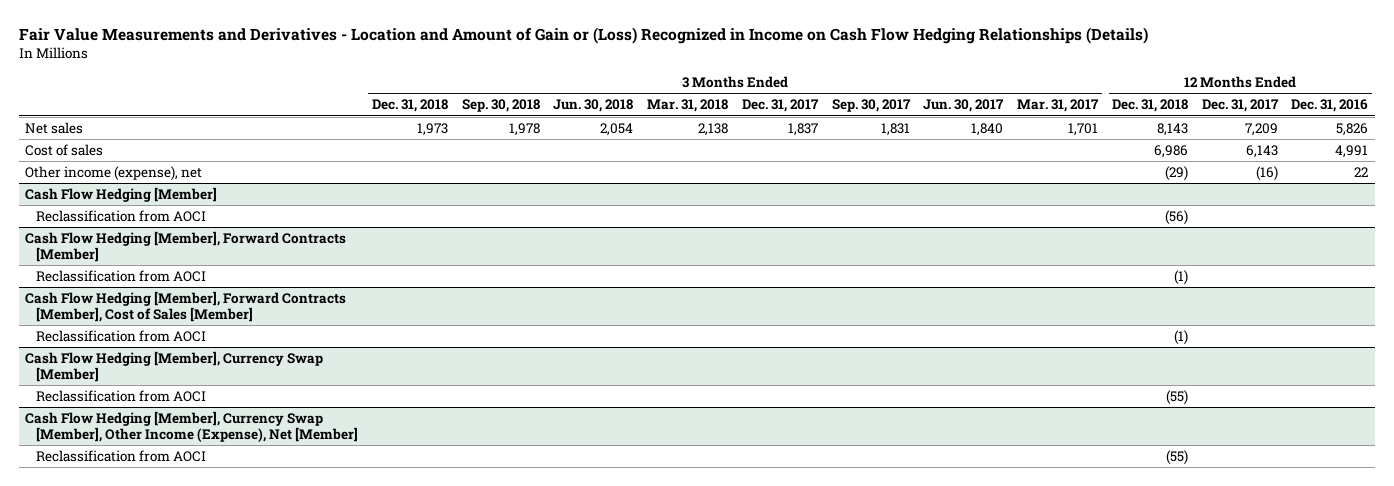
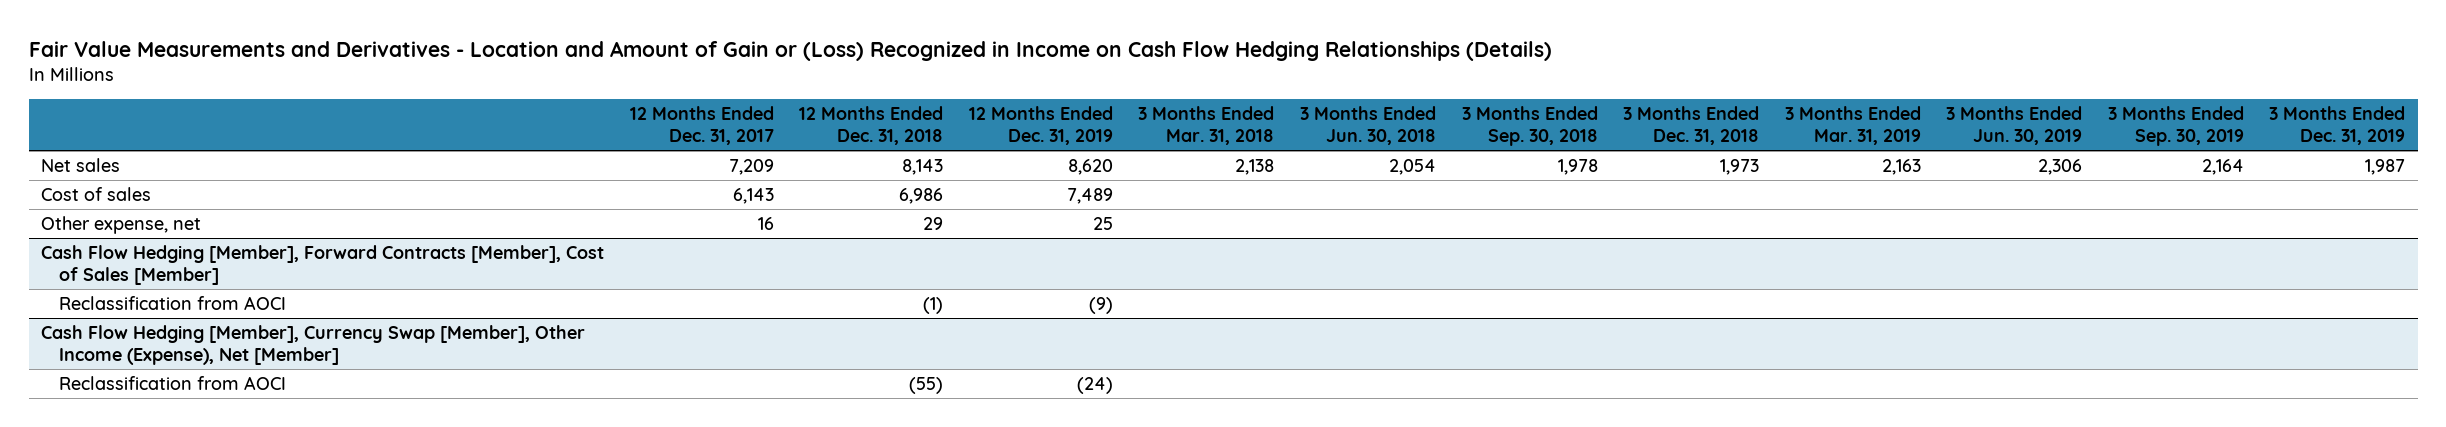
[741,99,819,113] Dec. 31, 2017 -> none
[831,99,911,113] Sep. 30, 2017 -> none
[923,99,1005,113] Jun. 30, 2017 -> none
[1017,99,1100,113] Mar. 31, 2017 -> none
[1291,99,1369,113] Dec. 31, 2016 -> none
none -> [968,105,1113,146] 12 Months Ended Dec. 31, 2019
none -> [1784,105,1921,146] 3 Months Ended Mar. 31, 2019
none -> [1946,105,2083,146] 3 Months Ended Jun. 30, 2019
none -> [2107,105,2244,147] 3 Months Ended Sep. 30, 2019
none -> [2269,105,2406,146] 3 Months Ended Dec. 31, 2019
[25,186,218,202] Cash Flow Hedging [Member] -> none
[36,209,207,222] Reclassification from AOCI -> none
[25,230,347,262] Cash Flow Hedging [Member], Forward Contracts [Member] -> none
[36,269,207,282] Reclassification from AOCI -> none
[25,165,203,181] Other income (expense), net -> [41,215,202,234] Other expense, net
[1164,165,1188,181] (29) -> [923,216,944,230] 29
[1255,165,1278,181] (16) -> [757,216,774,230] 16
[25,350,324,382] Cash Flow Hedging [Member], Currency Swap [Member] -> none
[36,389,207,402] Reclassification from AOCI -> none

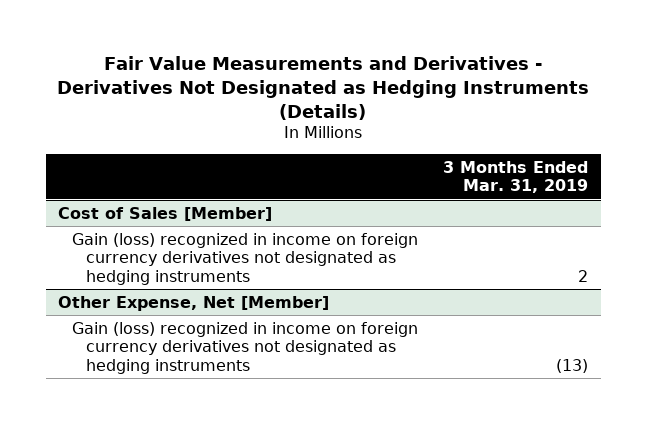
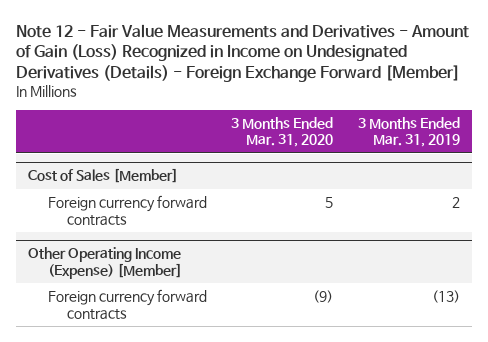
[57,55,590,120] Fair Value Measurements and Derivatives - Derivatives Not Designated as Hedging Instruments (Details) -> [15,23,469,83] Note 12 - Fair Value Measurements and Derivatives - Amount of Gain (Loss) Recognized in Income on Undesignated Derivatives (Details) - Foreign Exchange Forward [Member]
none -> [231,117,334,148] 3 Months Ended Mar. 31, 2020
[71,232,418,285] Gain (loss) recognized in income on foreign currency derivatives not designated as hedging instruments -> [47,195,207,226] Foreign currency forward contracts
[58,295,330,311] Other Expense, Net [Member] -> [28,247,182,279] Other Operating Income (Expense) [Member]
[71,321,418,374] Gain (loss) recognized in income on foreign currency derivatives not designated as hedging instruments -> [47,289,207,320] Foreign currency forward contracts

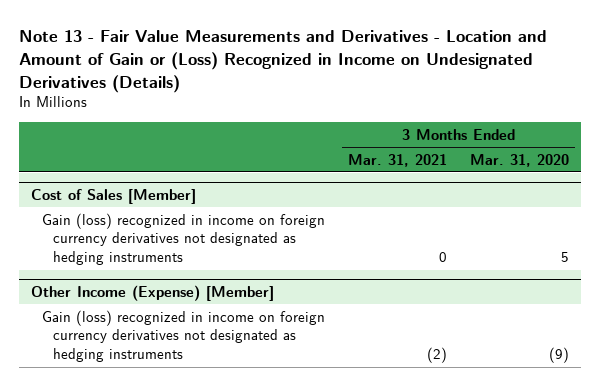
[15,23,469,83] Note 12 - Fair Value Measurements and Derivatives - Amount of Gain (Loss) Recognized in Income on Undesignated Derivatives (Details) - Foreign Exchange Forward [Member] -> [19,30,548,93] Note 13 - Fair Value Measurements and Derivatives - Location and Amount of Gain or (Loss) Recognized in Income on Undesignated Derivatives (Details)
[357,117,460,148] 3 Months Ended Mar. 31, 2019 -> none
none -> [348,153,448,167] Mar. 31, 2021
[47,195,207,226] Foreign currency forward contracts -> [42,212,326,266] Gain (loss) recognized in income on foreign currency derivatives not designated as hedging instruments
[28,247,182,279] Other Operating Income (Expense) [Member] -> [30,285,274,302] Other Income (Expense) [Member]
[47,289,207,320] Foreign currency forward contracts -> [42,309,326,363] Gain (loss) recognized in income on foreign currency derivatives not designated as hedging instruments

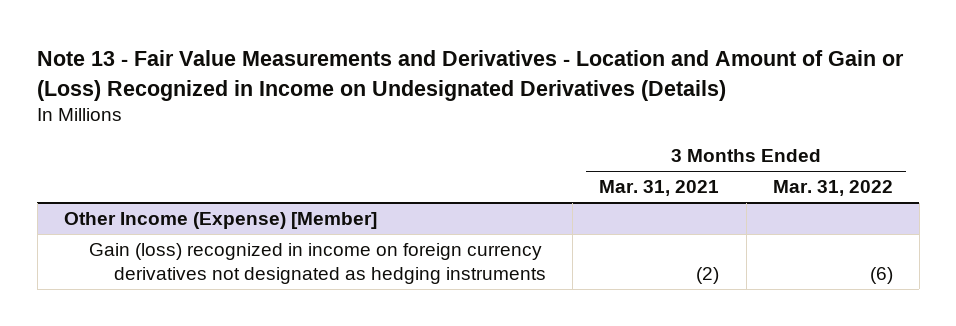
[470,153,570,167] Mar. 31, 2020 -> none
none -> [772,180,893,197] Mar. 31, 2022
[30,189,196,205] Cost of Sales [Member] -> none
[42,212,326,266] Gain (loss) recognized in income on foreign currency derivatives not designated as hedging instruments -> none

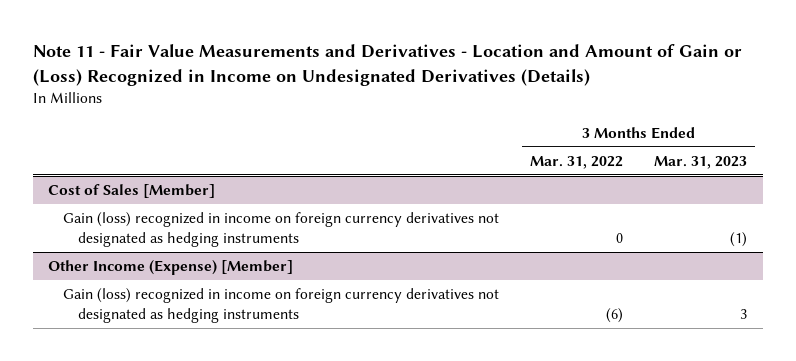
[37,50,905,101] Note 13 - Fair Value Measurements and Derivatives - Location and Amount of Gain or (Loss) Recognized in Income on Undesignated Derivatives (Details) -> [32,44,742,86] Note 11 - Fair Value Measurements and Derivatives - Location and Amount of Gain or (Loss) Recognized in Income on Undesignated Derivatives (Details)
[599,180,720,197] Mar. 31, 2021 -> none
none -> [654,155,748,169] Mar. 31, 2023
none -> [48,184,216,199] Cost of Sales [Member]
none -> [63,212,500,248] Gain (loss) recognized in income on foreign currency derivatives not designated as hedging instruments

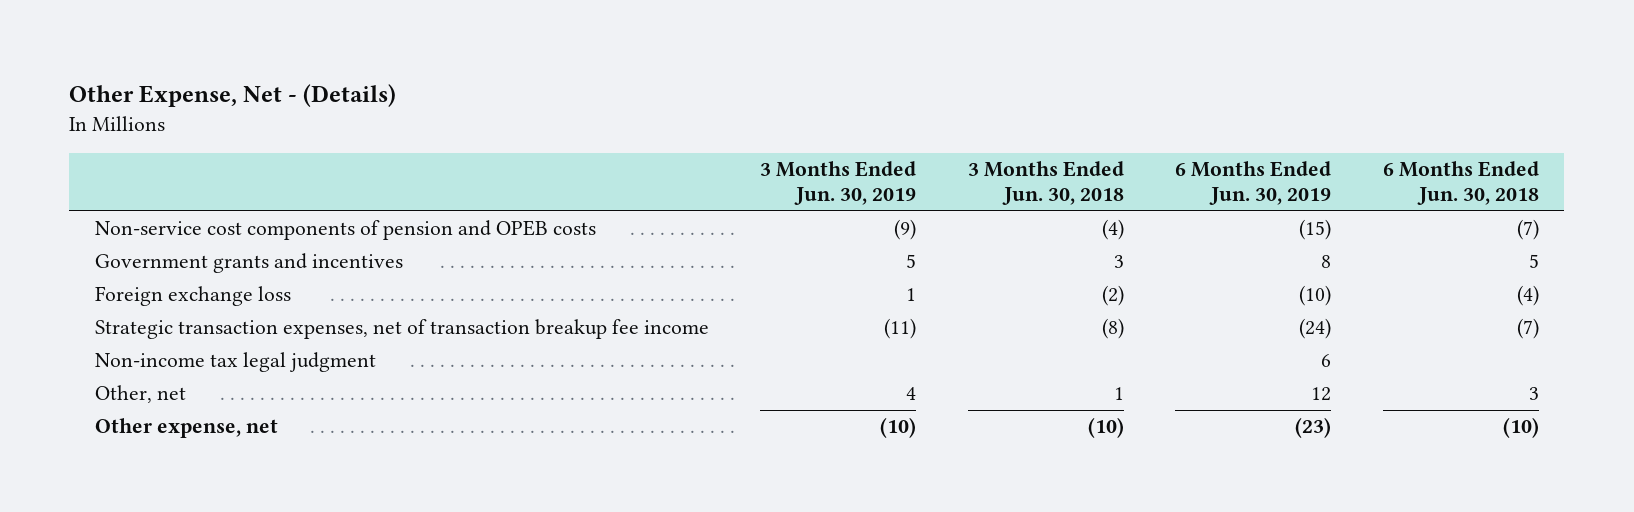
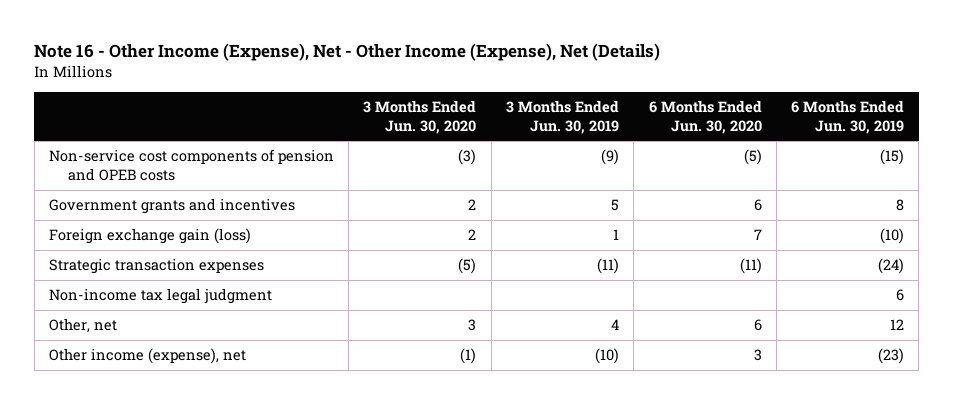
[69,84,397,108] Other Expense, Net - (Details) -> [34,42,661,61] Note 16 - Other Income (Expense), Net - Other Income (Expense), Net (Details)
[967,161,1124,206] 3 Months Ended Jun. 30, 2018 -> none
[1382,161,1539,206] 6 Months Ended Jun. 30, 2018 -> none
none -> [363,99,477,134] 3 Months Ended Jun. 30, 2020
none -> [648,99,762,134] 6 Months Ended Jun. 30, 2020
[95,286,292,307] Foreign exchange loss -> [48,228,251,245] Foreign exchange gain (loss)
[95,319,710,340] Strategic transaction expenses, net of transaction breakup fee income -> [48,258,264,275] Strategic transaction expenses
[95,418,279,439] Other expense, net -> [48,348,246,365] Other income (expense), net

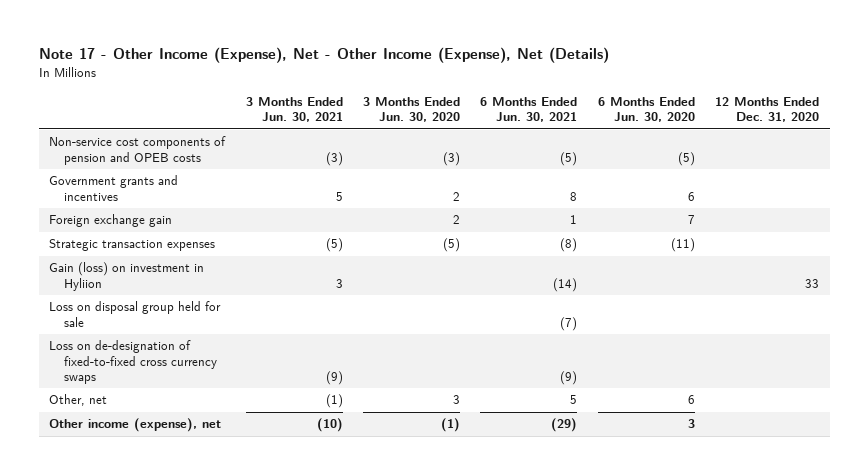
[34,42,661,61] Note 16 - Other Income (Expense), Net - Other Income (Expense), Net (Details) -> [38,47,609,64] Note 17 - Other Income (Expense), Net - Other Income (Expense), Net (Details)
[505,99,619,134] 3 Months Ended Jun. 30, 2019 -> none
[791,99,905,134] 6 Months Ended Jun. 30, 2019 -> none
none -> [245,97,343,123] 3 Months Ended Jun. 30, 2021
none -> [480,97,578,123] 6 Months Ended Jun. 30, 2021
none -> [715,97,820,123] 12 Months Ended Dec. 31, 2020
[48,228,251,245] Foreign exchange gain (loss) -> [49,214,173,228] Foreign exchange gain
[48,288,272,305] Non-income tax legal judgment -> none
none -> [49,262,205,291] Gain (loss) on investment in Hyliion
none -> [49,301,222,327] Loss on disposal group held for sale
none -> [49,340,217,385] Loss on de-designation of fixed-to-fixed cross currency swaps

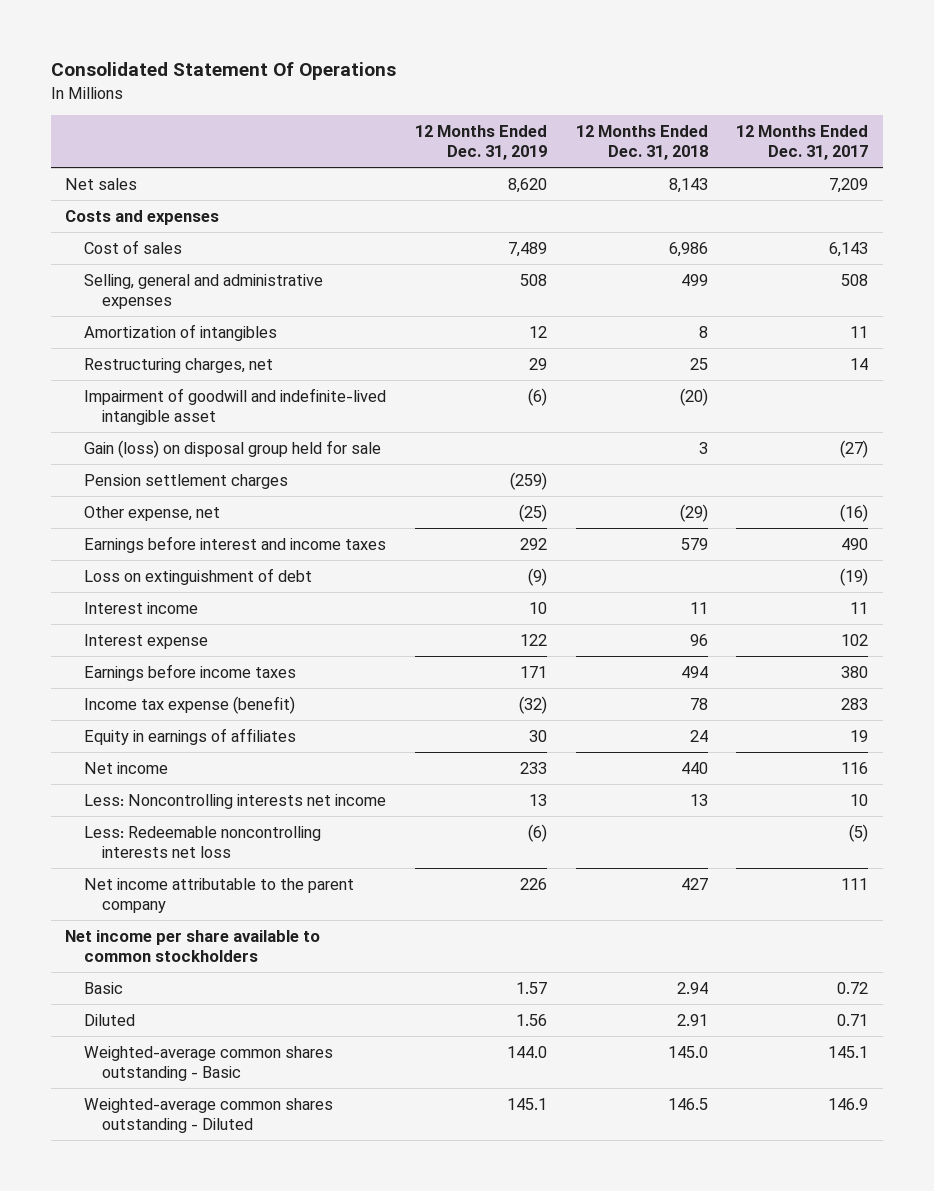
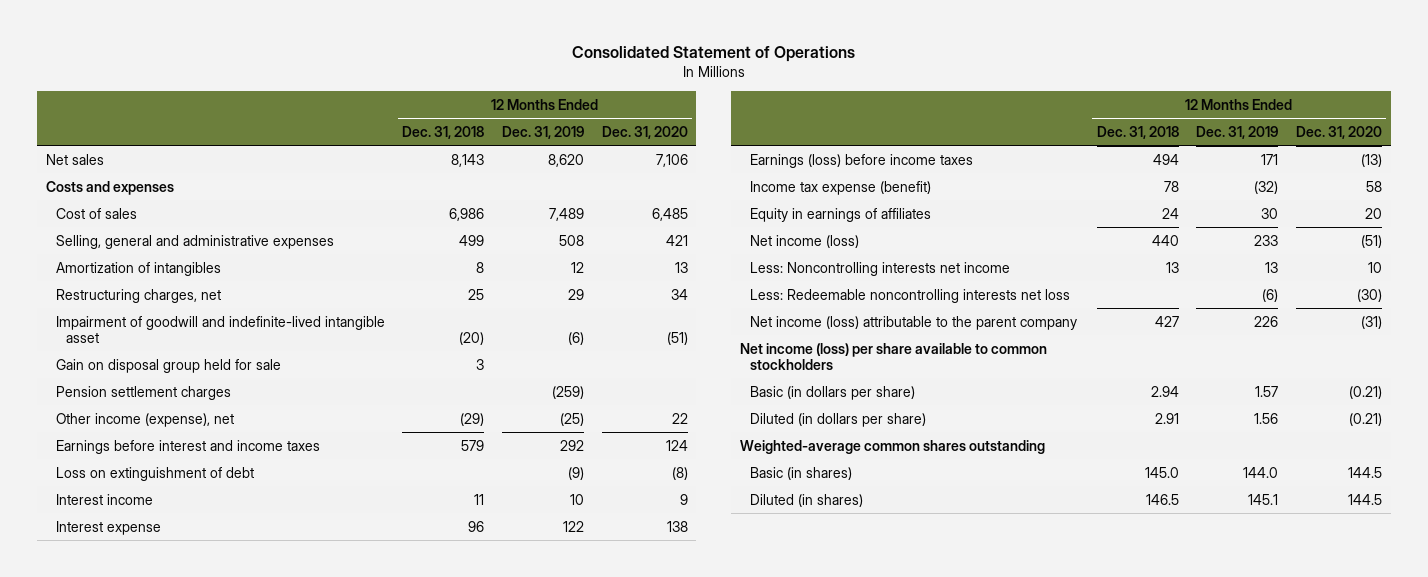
[51,62,397,81] Consolidated Statement Of Operations -> [571,46,855,63] Consolidated Statement of Operations
[736,124,869,160] 12 Months Ended Dec. 31, 2017 -> none
none -> [601,125,688,139] Dec. 31, 2020
[83,440,381,459] Gain (loss) on disposal group held for sale -> [55,358,281,373] Gain on disposal group held for sale
[83,506,220,522] Other expense, net -> [55,412,234,427] Other income (expense), net
[83,664,296,682] Earnings before income taxes -> [750,153,974,168] Earnings (loss) before income taxes
[83,762,168,775] Net income -> [750,234,860,248] Net income (loss)
[83,878,354,914] Net income attributable to the parent company -> [750,315,1078,330] Net income (loss) attributable to the parent company
[65,930,321,963] Net income per share available to common stockholders -> [739,342,1047,370] Net income (loss) per share available to common stockholders
[83,982,123,995] Basic -> [750,385,916,400] Basic (in dollars per share)
[83,1014,135,1027] Diluted -> [750,412,927,427] Diluted (in dollars per share)
none -> [739,439,1045,454] Weighted-average common shares outstanding
[83,1046,333,1082] Weighted-average common shares outstanding - Basic -> [750,466,853,480] Basic (in shares)
[83,1098,333,1134] Weighted-average common shares outstanding - Diluted -> [750,493,864,507] Diluted (in shares)

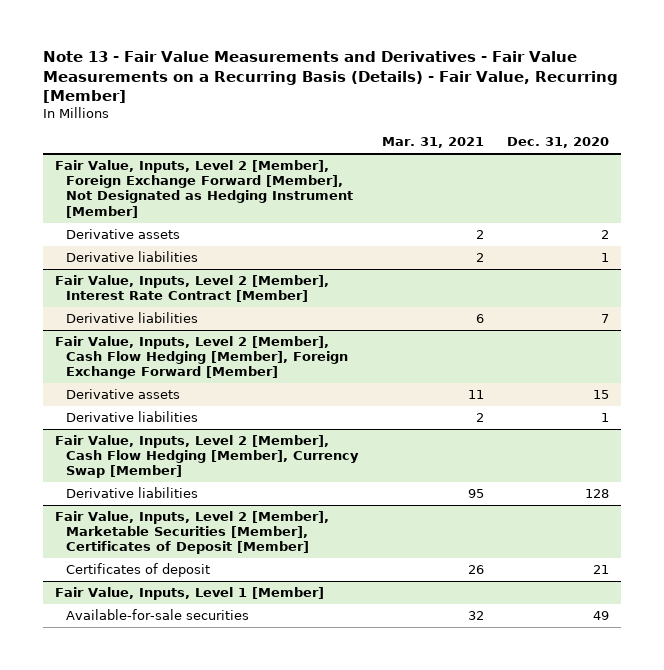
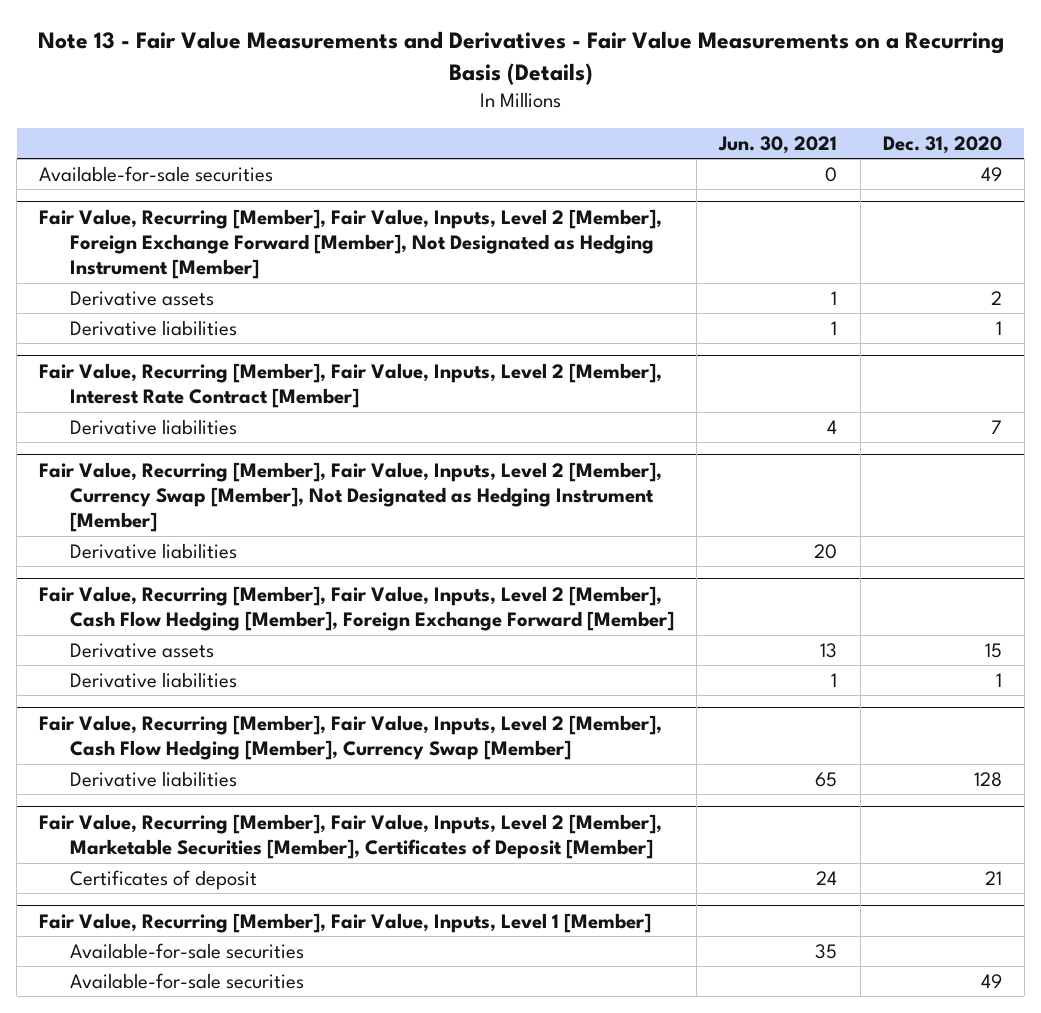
[42,51,618,103] Note 13 - Fair Value Measurements and Derivatives - Fair Value Measurements on a Recurring Basis (Details) - Fair Value, Recurring [Member] -> [37,31,1004,85] Note 13 - Fair Value Measurements and Derivatives - Fair Value Measurements on a Recurring Basis (Details)
[381,137,484,149] Mar. 31, 2021 -> none
none -> [718,135,838,154] Jun. 30, 2021
none -> [39,165,274,182] Available-for-sale securities
[54,160,354,218] Fair Value, Inputs, Level 2 [Member], Foreign Exchange Forward [Member], Not Designated as Hedging Instrument [Member] -> [39,208,663,280] Fair Value, Recurring [Member], Fair Value, Inputs, Level 2 [Member], Foreign Exchange Forward [Member], Not Designated as Hedging Instrument [Member]
[54,275,329,303] Fair Value, Inputs, Level 2 [Member], Interest Rate Contract [Member] -> [39,362,663,409] Fair Value, Recurring [Member], Fair Value, Inputs, Level 2 [Member], Interest Rate Contract [Member]
none -> [39,461,663,533] Fair Value, Recurring [Member], Fair Value, Inputs, Level 2 [Member], Currency Swap [Member], Not Designated as Hedging Instrument [Member]
none -> [70,542,238,559] Derivative liabilities
[54,336,349,380] Fair Value, Inputs, Level 2 [Member], Cash Flow Hedging [Member], Foreign Exchange Forward [Member] -> [39,585,675,632] Fair Value, Recurring [Member], Fair Value, Inputs, Level 2 [Member], Cash Flow Hedging [Member], Foreign Exchange Forward [Member]
[54,435,360,479] Fair Value, Inputs, Level 2 [Member], Cash Flow Hedging [Member], Currency Swap [Member] -> [39,714,663,761] Fair Value, Recurring [Member], Fair Value, Inputs, Level 2 [Member], Cash Flow Hedging [Member], Currency Swap [Member]
[54,511,329,555] Fair Value, Inputs, Level 2 [Member], Marketable Securities [Member], Certificates of Deposit [Member] -> [39,813,663,860] Fair Value, Recurring [Member], Fair Value, Inputs, Level 2 [Member], Marketable Securities [Member], Certificates of Deposit [Member]
[54,587,324,601] Fair Value, Inputs, Level 1 [Member] -> [39,912,652,933] Fair Value, Recurring [Member], Fair Value, Inputs, Level 1 [Member]
none -> [70,942,305,959] Available-for-sale securities

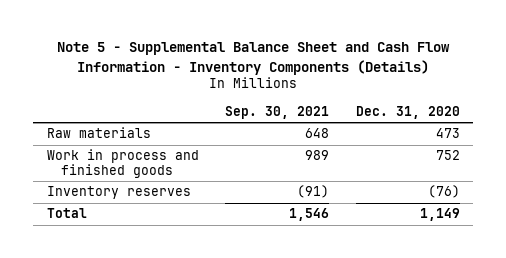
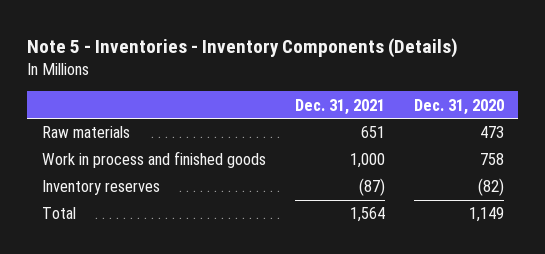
[57,42,451,75] Note 5 - Supplemental Balance Sheet and Cash Flow Information - Inventory Components (Details) -> [26,37,458,58] Note 5 - Inventories - Inventory Components (Details)
[225,105,330,119] Sep. 30, 2021 -> none
none -> [294,98,385,115] Dec. 31, 2021
[435,150,460,161] 752 -> [479,153,504,166] 758
[427,185,460,199] (76) -> [477,178,504,197] (82)

